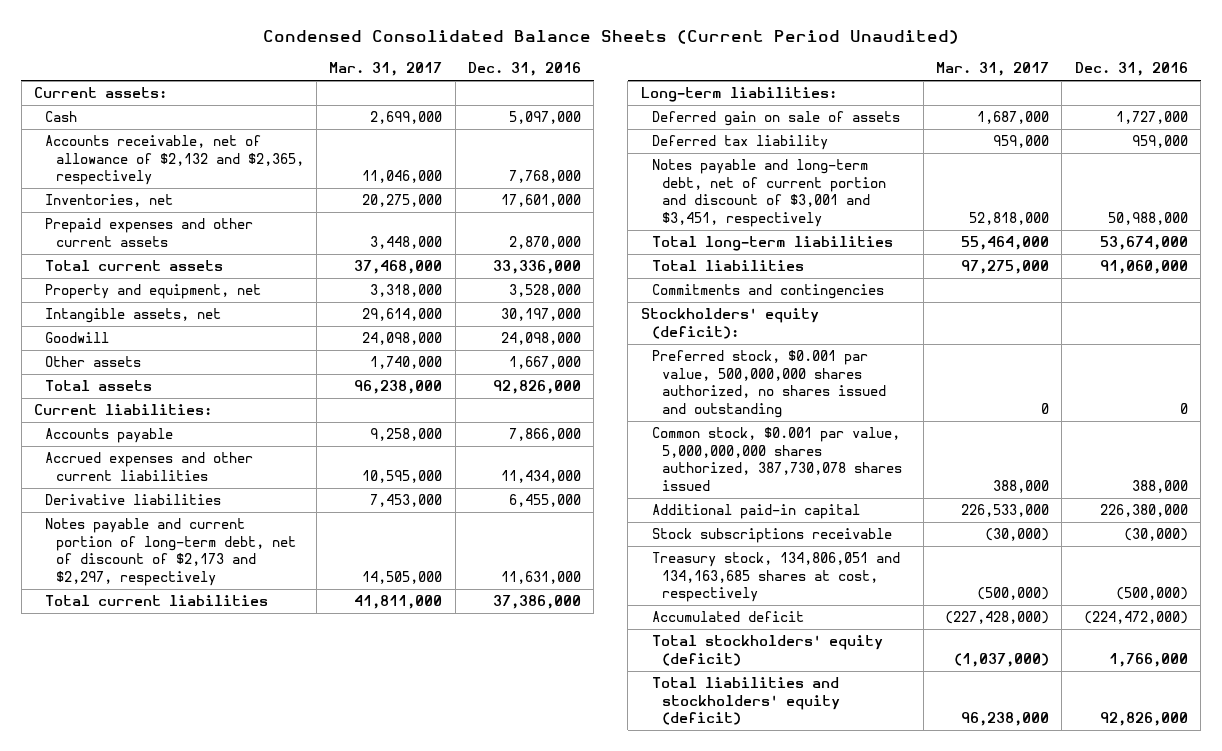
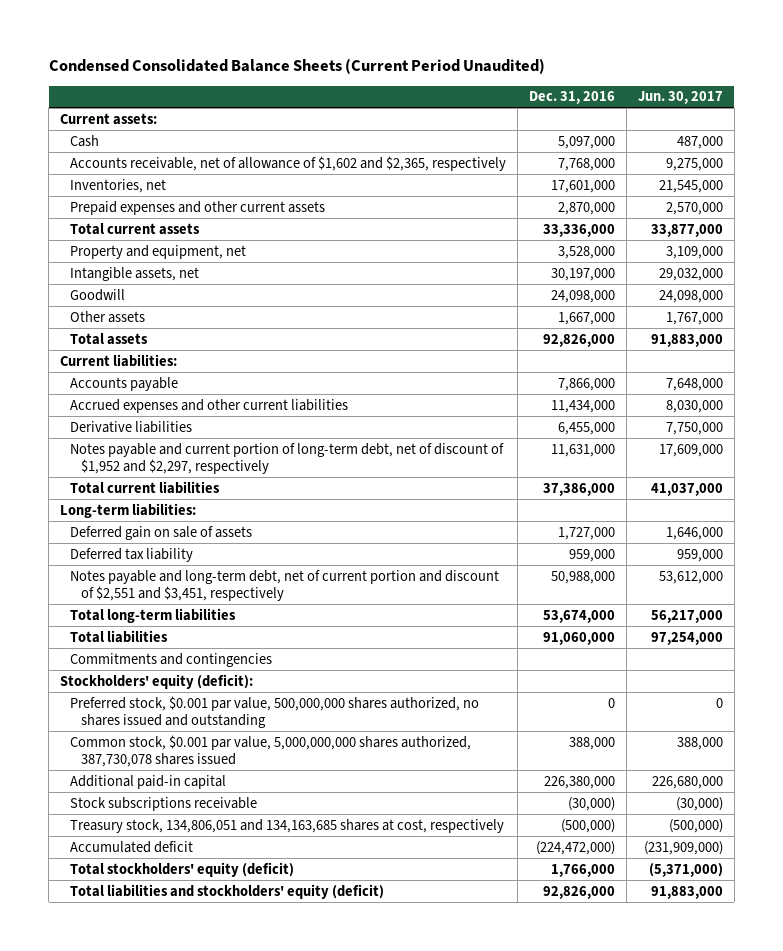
[329,62,443,77] Mar. 31, 2017 -> none
none -> [638,91,724,105] Jun. 30, 2017
[44,135,304,186] Accounts receivable, net of allowance of $2,132 and $2,365, respectively -> [70,155,507,171] Accounts receivable, net of allowance of $1,602 and $2,365, respectively
[44,518,296,586] Notes payable and current portion of long-term debt, net of discount of $2,173 and $2,297, respectively -> [70,442,505,475] Notes payable and current portion of long-term debt, net of discount of $1,952 and $2,297, respectively
[651,159,887,227] Notes payable and long-term debt, net of current portion and discount of $3,001 and $3,451, respectively -> [70,569,500,602] Notes payable and long-term debt, net of current portion and discount of $2,551 and $3,451, respectively

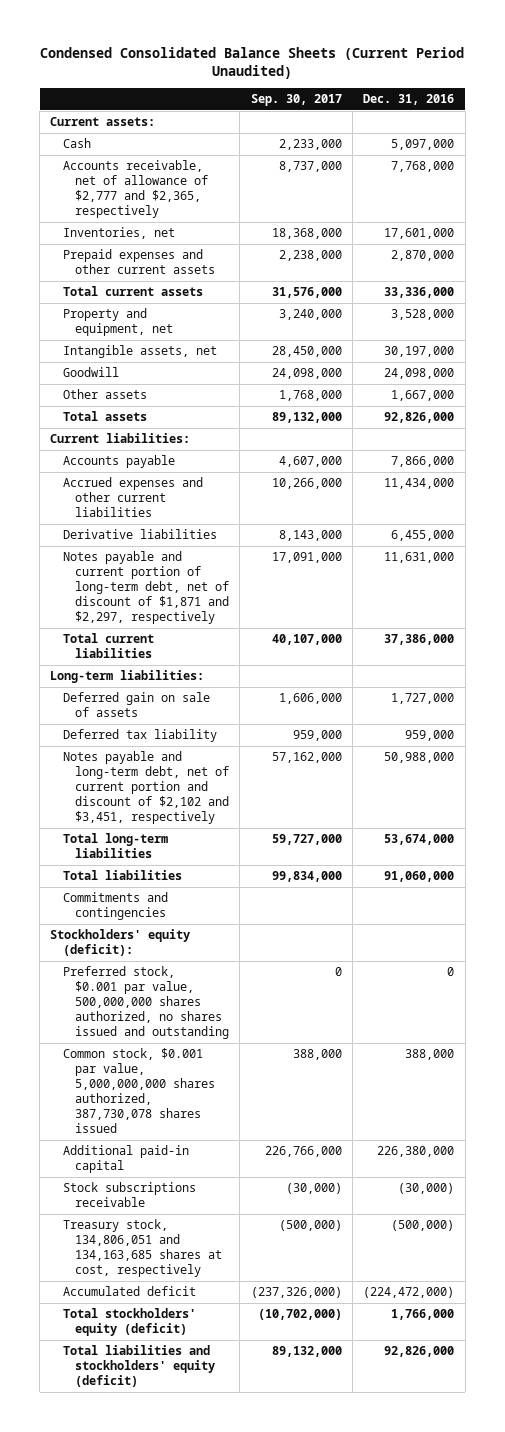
[638,91,724,105] Jun. 30, 2017 -> none
none -> [250,94,342,107] Sep. 30, 2017
[70,155,507,171] Accounts receivable, net of allowance of $1,602 and $2,365, respectively -> [62,160,209,219] Accounts receivable, net of allowance of $2,777 and $2,365, respectively
[70,442,505,475] Notes payable and current portion of long-term debt, net of discount of $1,952 and $2,297, respectively -> [62,551,230,625] Notes payable and current portion of long-term debt, net of discount of $1,871 and $2,297, respectively
[70,569,500,602] Notes payable and long-term debt, net of current portion and discount of $2,551 and $3,451, respectively -> [62,751,230,825] Notes payable and long-term debt, net of current portion and discount of $2,102 and $3,451, respectively

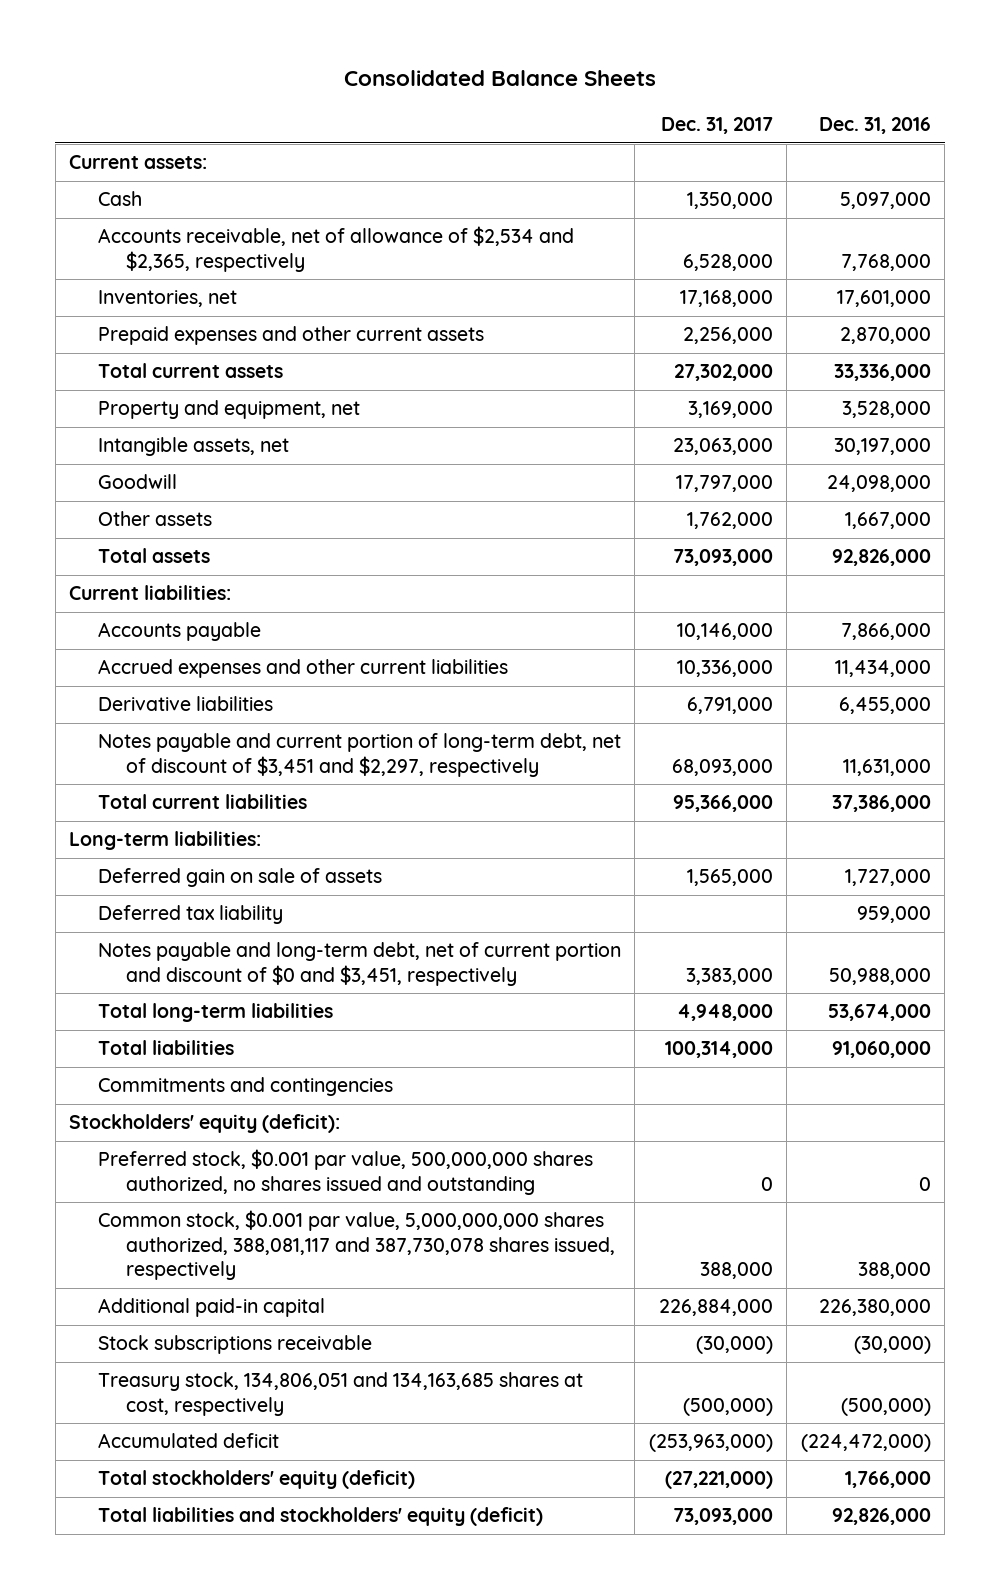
[40,46,465,80] Condensed Consolidated Balance Sheets (Current Period Unaudited) -> [344,69,657,86] Consolidated Balance Sheets
[250,94,342,107] Sep. 30, 2017 -> none
none -> [660,117,773,135] Dec. 31, 2017
[62,160,209,219] Accounts receivable, net of allowance of $2,777 and $2,365, respectively -> [97,226,574,272] Accounts receivable, net of allowance of $2,534 and $2,365, respectively
[62,551,230,625] Notes payable and current portion of long-term debt, net of discount of $1,871 and $2,297, respectively -> [97,733,621,777] Notes payable and current portion of long-term debt, net of discount of $3,451 and $2,297, respectively
[62,751,230,825] Notes payable and long-term debt, net of current portion and discount of $2,102 and $3,451, respectively -> [97,942,621,986] Notes payable and long-term debt, net of current portion and discount of $0 and $3,451, respectively
[62,1048,216,1134] Common stock, $0.001 par value, 5,000,000,000 shares authorized, 387,730,078 shares issued -> [97,1210,616,1281] Common stock, $0.001 par value, 5,000,000,000 shares authorized, 388,081,117 and 387,730,078 shares issued, respectively

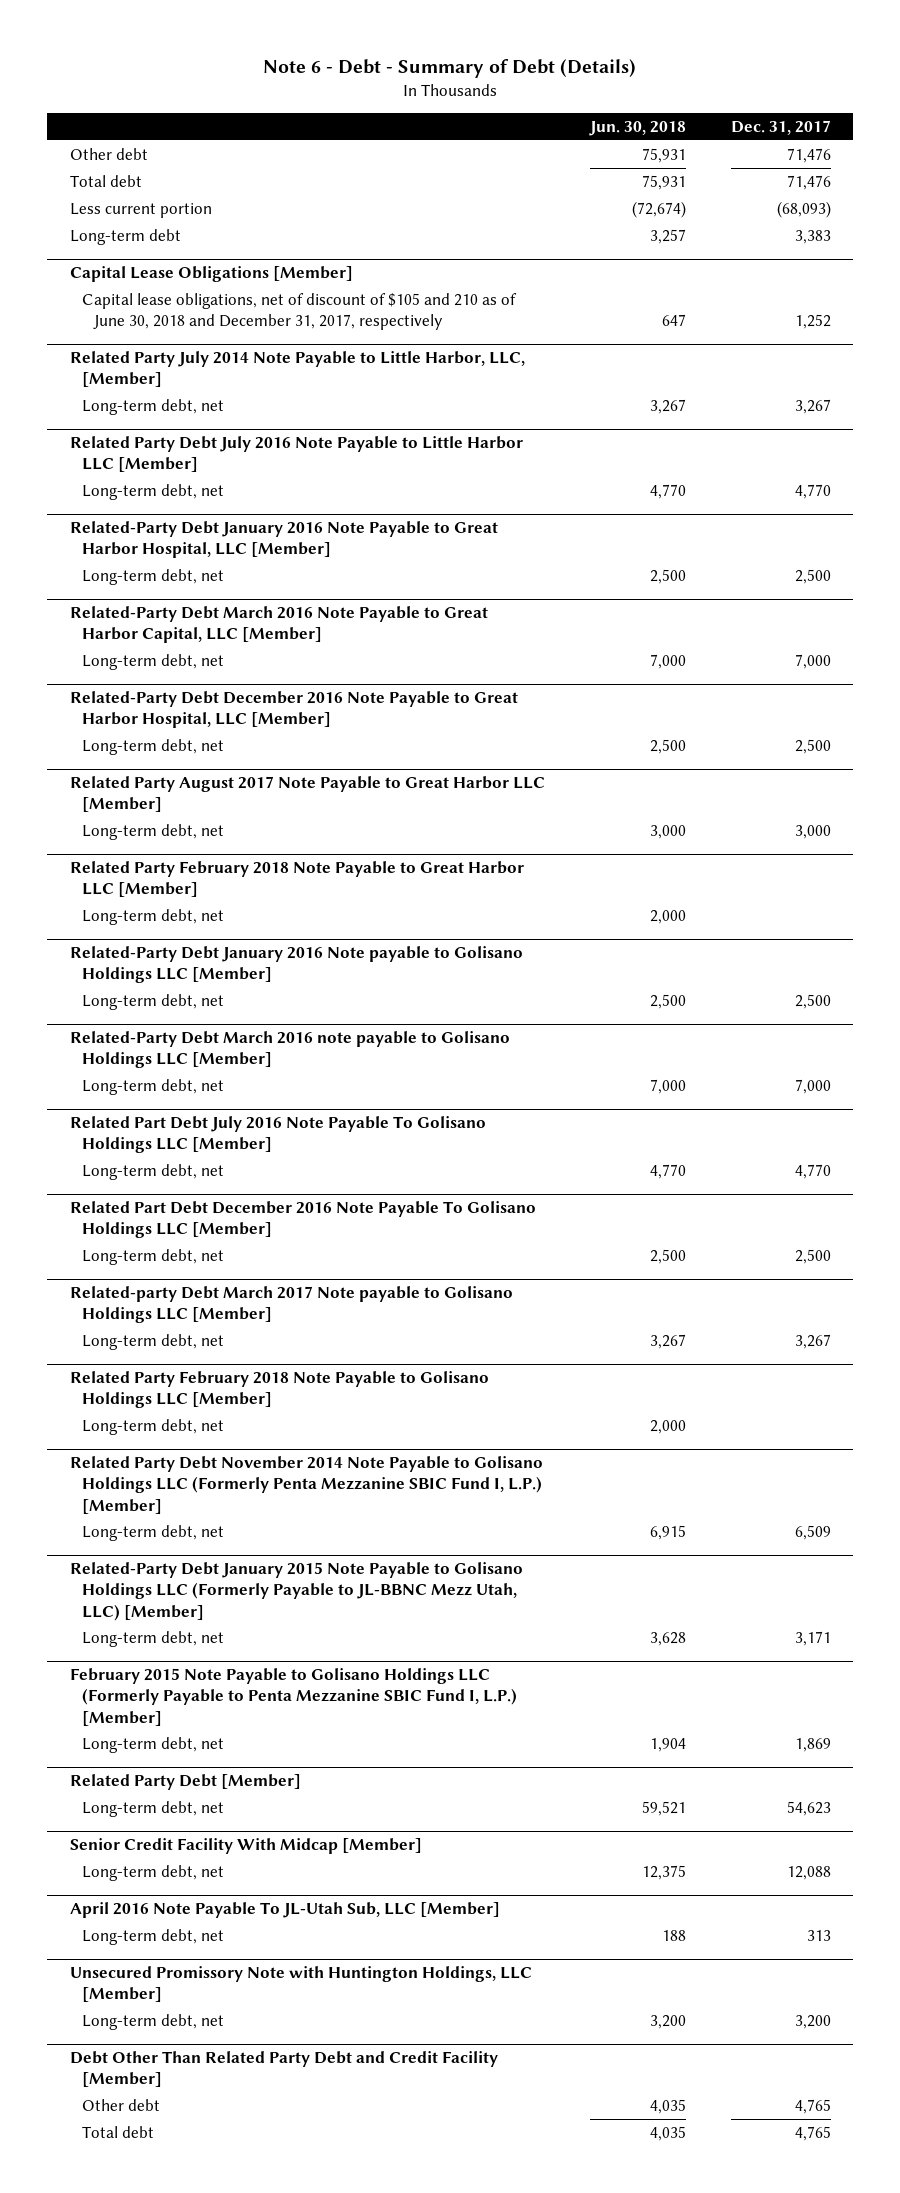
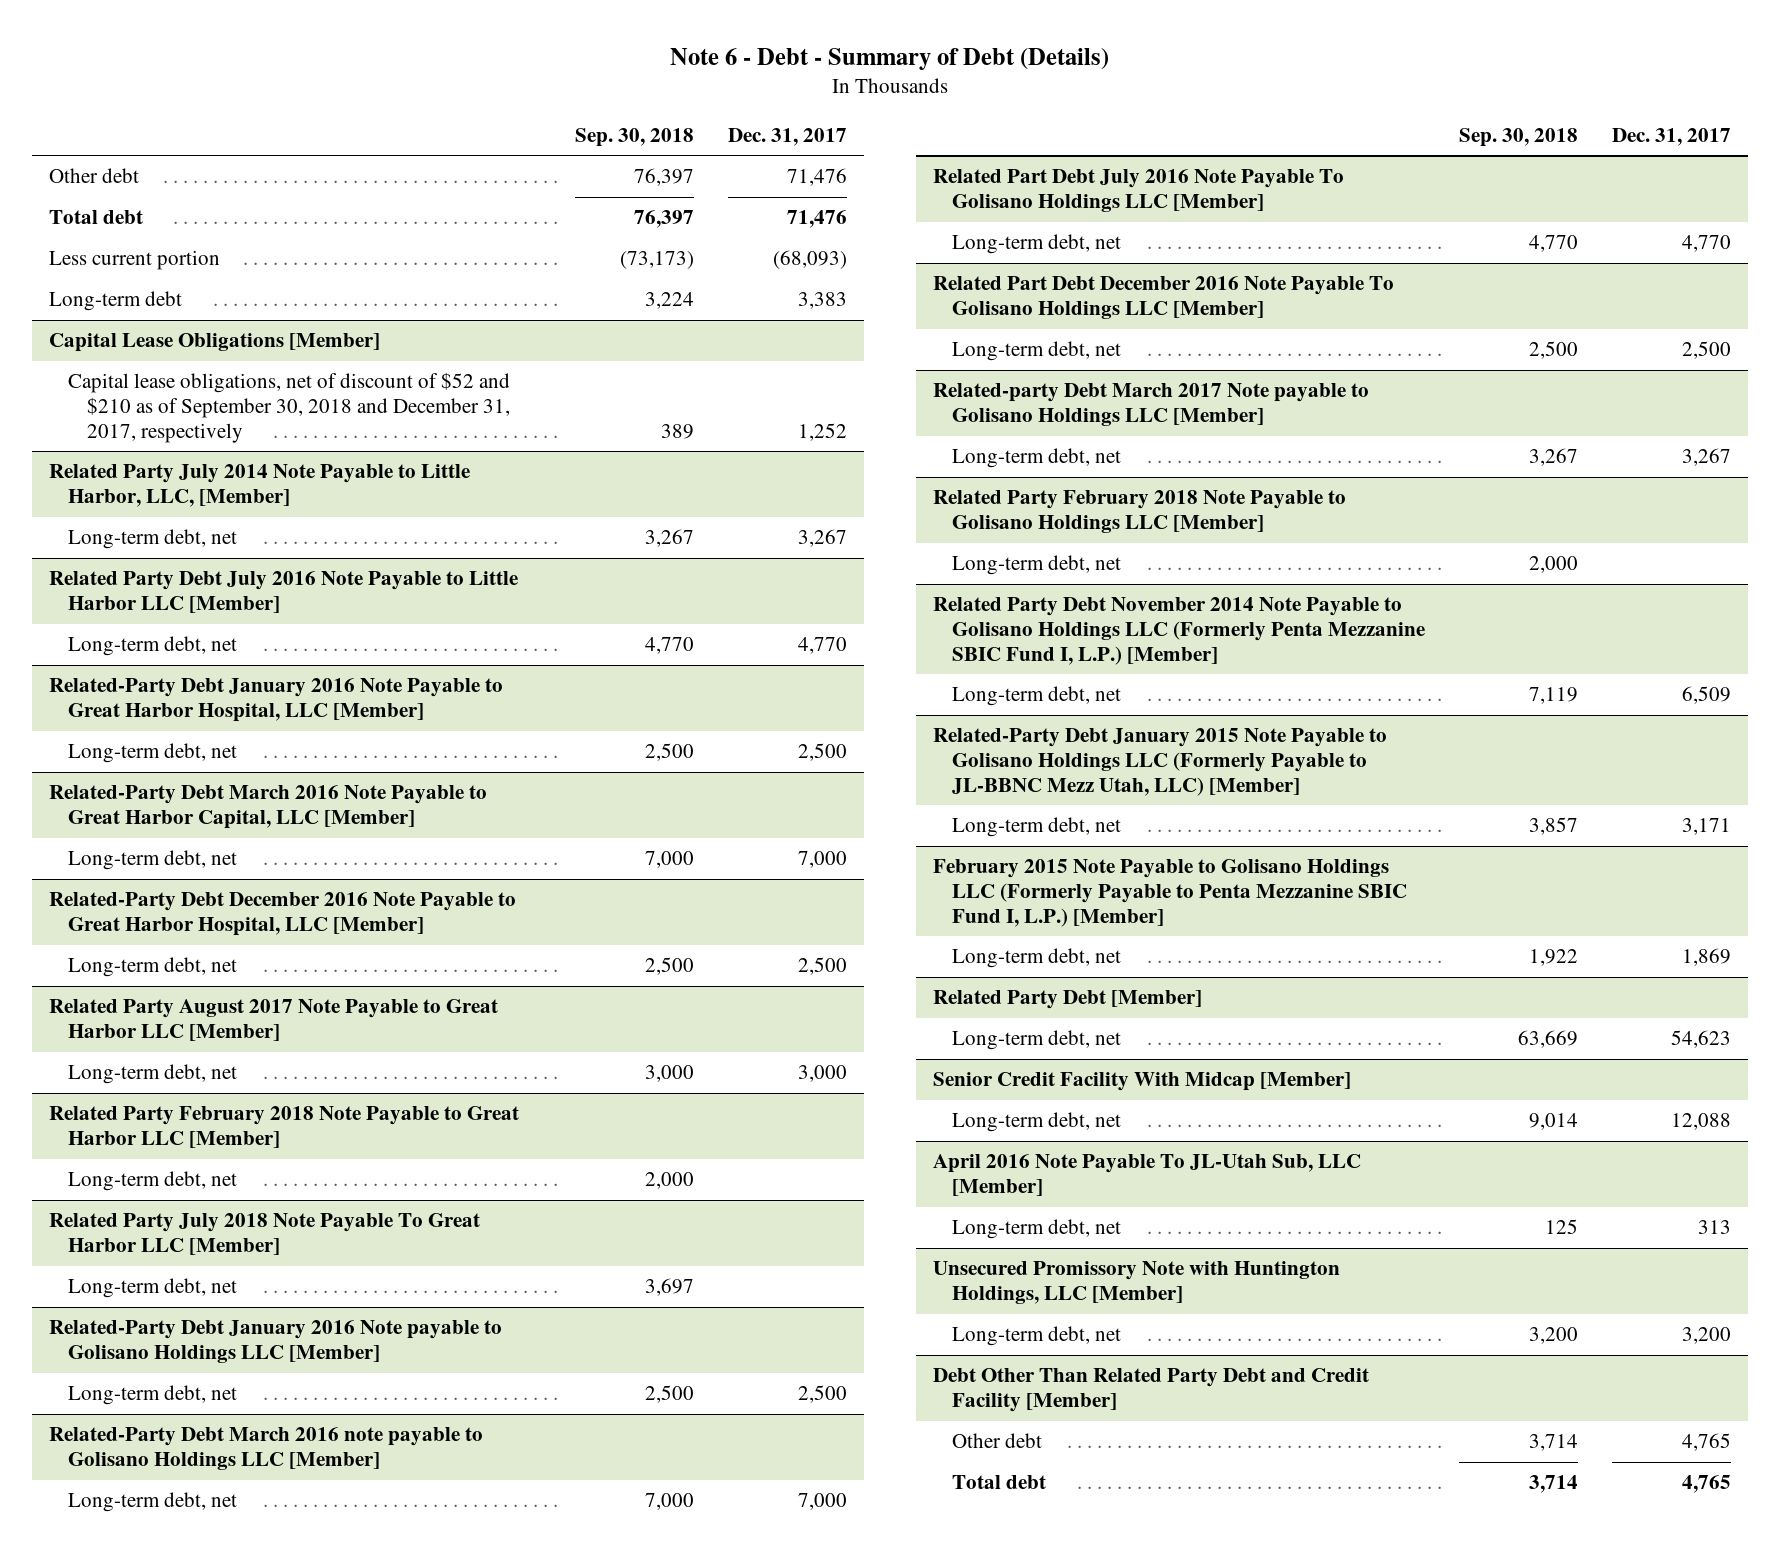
[588,120,686,136] Jun. 30, 2018 -> none
none -> [574,127,694,147] Sep. 30, 2018
[81,292,517,330] Capital lease obligations, net of discount of $105 and 210 as of June 30, 2018 and December 31, 2017, respectively -> [67,372,510,444] Capital lease obligations, net of discount of $52 and $210 as of September 30, 2018 and December 31, 2017, respectively
none -> [49,1213,481,1256] Related Party July 2018 Note Payable To Great Harbor LLC [Member]
none -> [67,1278,237,1299] Long-term debt, net

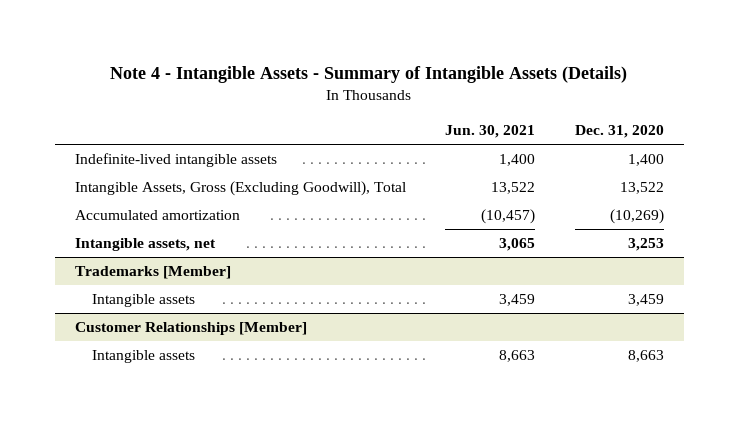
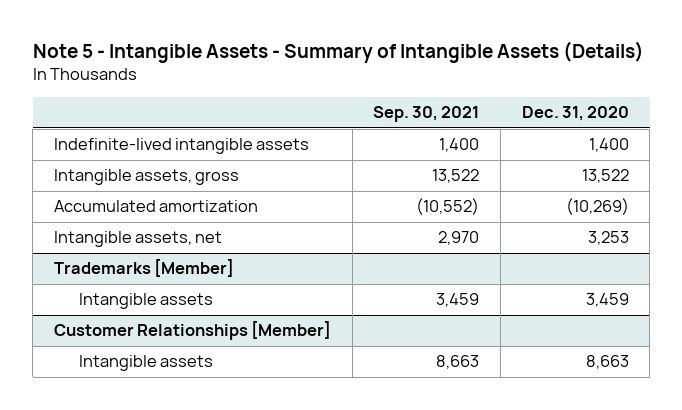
[110,66,628,84] Note 4 - Intangible Assets - Summary of Intangible Assets (Details) -> [32,41,644,64] Note 5 - Intangible Assets - Summary of Intangible Assets (Details)
[445,125,536,139] Jun. 30, 2021 -> none
none -> [373,106,480,123] Sep. 30, 2021
[74,181,406,197] Intangible Assets, Gross (Excluding Goodwill), Total -> [53,169,239,186] Intangible assets, gross

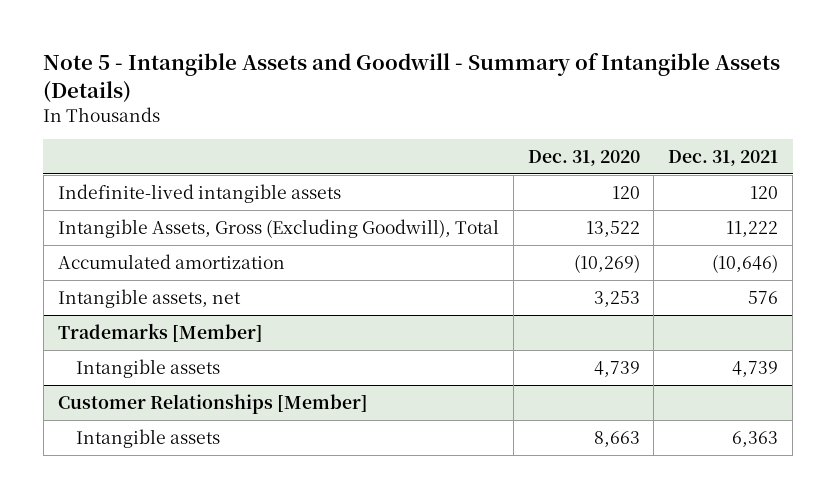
[32,41,644,64] Note 5 - Intangible Assets - Summary of Intangible Assets (Details) -> [43,53,781,103] Note 5 - Intangible Assets and Goodwill - Summary of Intangible Assets (Details)
[373,106,480,123] Sep. 30, 2021 -> none
none -> [668,149,779,166] Dec. 31, 2021
[588,138,629,153] 1,400 -> [611,185,640,199] 120
[53,169,239,186] Intangible assets, gross -> [57,218,499,238] Intangible Assets, Gross (Excluding Goodwill), Total
[585,293,629,308] 3,459 -> [593,360,640,377] 4,739

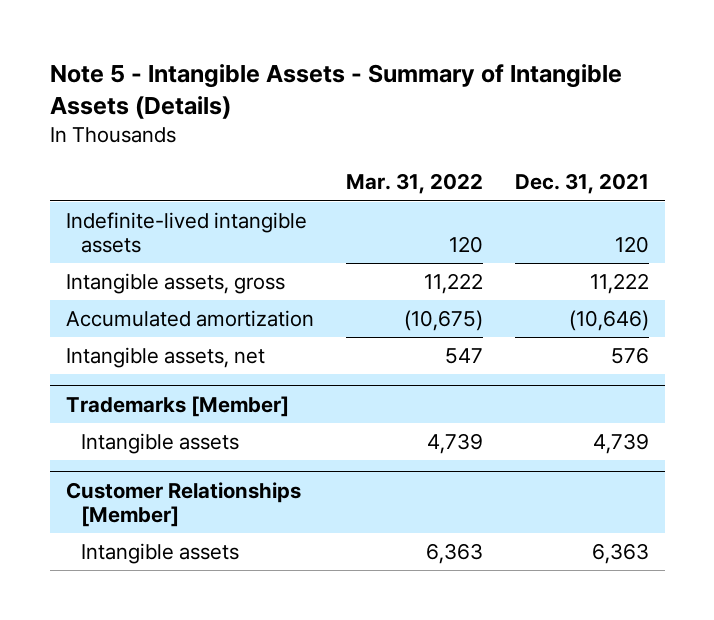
[43,53,781,103] Note 5 - Intangible Assets and Goodwill - Summary of Intangible Assets (Details) -> [49,63,622,120] Note 5 - Intangible Assets - Summary of Intangible Assets (Details)
[527,149,640,166] Dec. 31, 2020 -> none
none -> [345,173,483,195] Mar. 31, 2022
[57,218,499,238] Intangible Assets, Gross (Excluding Goodwill), Total -> [65,273,285,295] Intangible assets, gross

